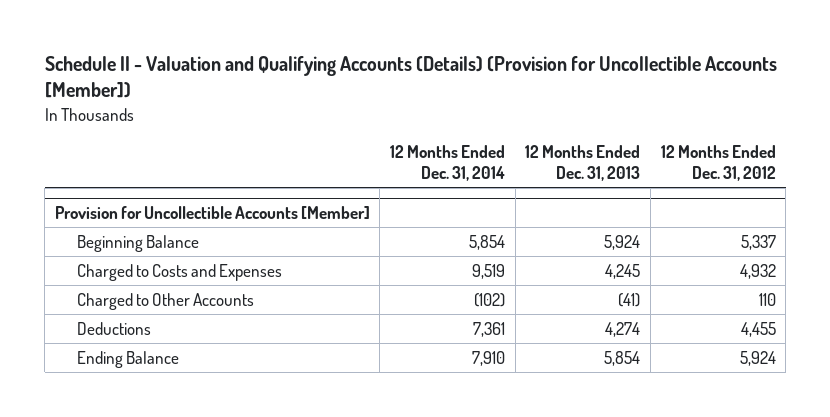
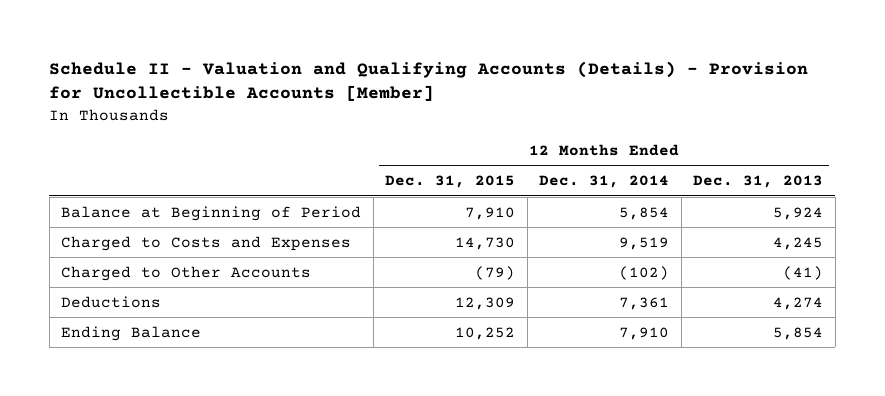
[44,56,777,99] Schedule II - Valuation and Qualifying Accounts (Details) (Provision for Uncollectible Accounts [Member]) -> [49,60,809,102] Schedule II - Valuation and Qualifying Accounts (Details) - Provision for Uncollectible Accounts [Member]
[660,145,776,181] 12 Months Ended Dec. 31, 2012 -> none
none -> [385,175,516,189] Dec. 31, 2015
[54,205,370,219] Provision for Uncollectible Accounts [Member] -> none
[76,234,199,252] Beginning Balance -> [61,205,362,221] Balance at Beginning of Period

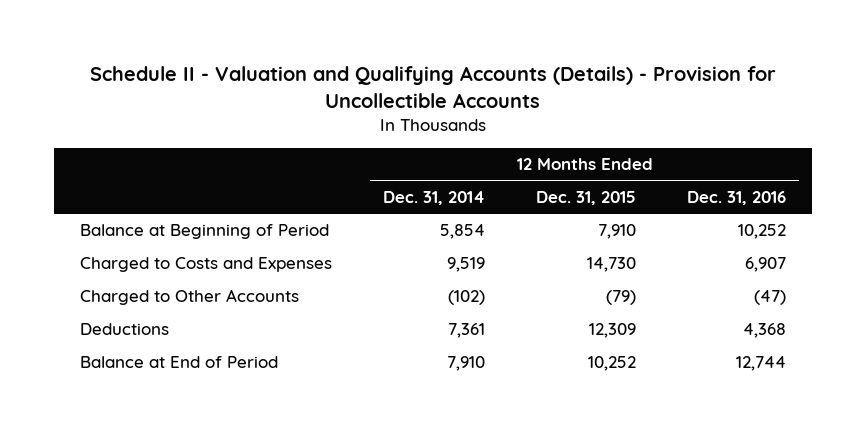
[49,60,809,102] Schedule II - Valuation and Qualifying Accounts (Details) - Provision for Uncollectible Accounts [Member] -> [90,65,777,108] Schedule II - Valuation and Qualifying Accounts (Details) - Provision for Uncollectible Accounts
[693,175,824,189] Dec. 31, 2013 -> none
none -> [687,190,787,205] Dec. 31, 2016
[61,325,202,341] Ending Balance -> [79,356,278,369] Balance at End of Period

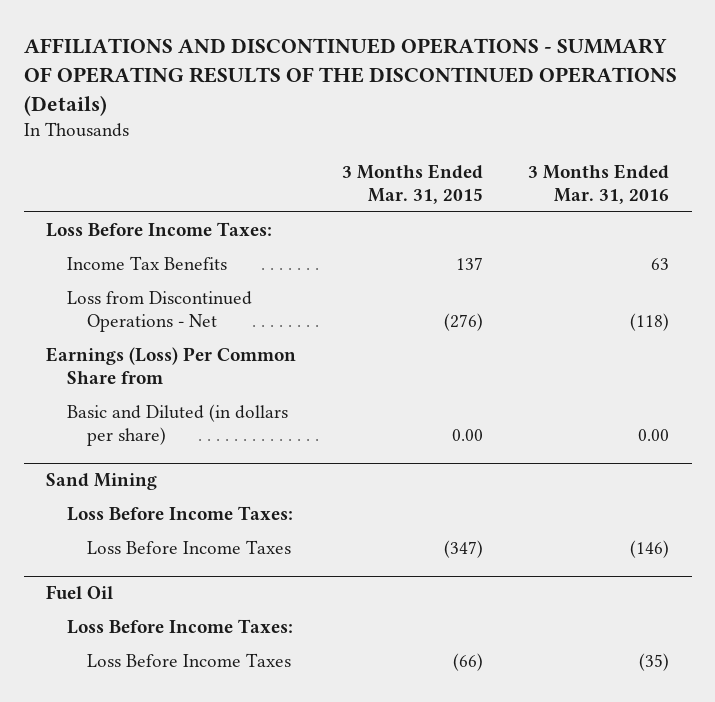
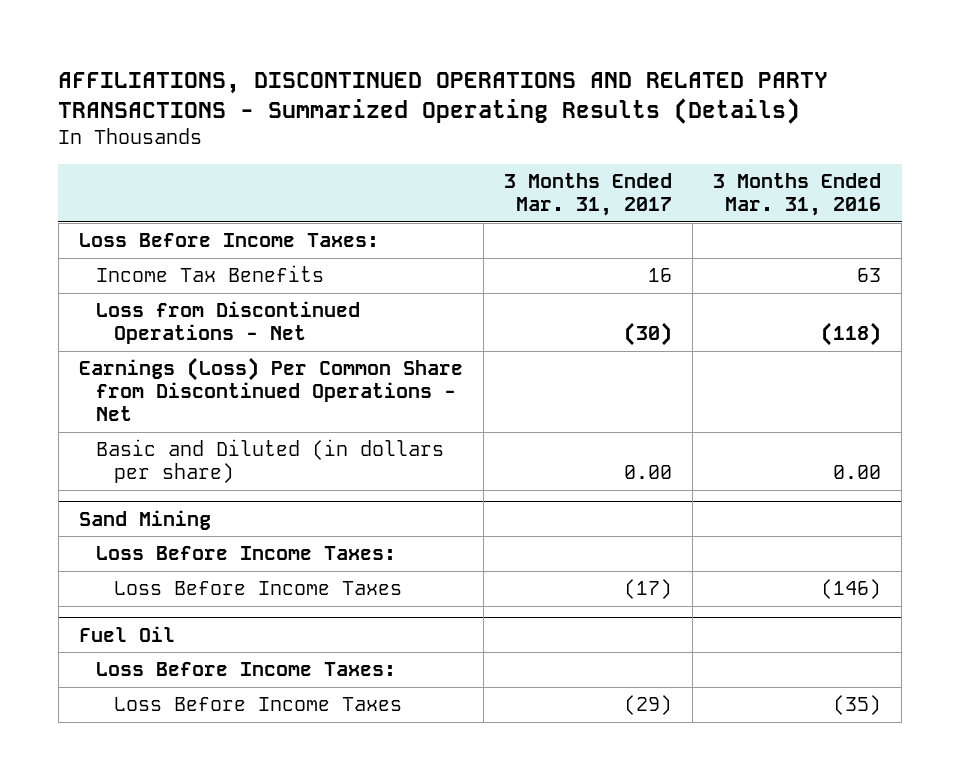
[23,37,677,117] AFFILIATIONS AND DISCONTINUED OPERATIONS - SUMMARY OF OPERATING RESULTS OF THE DISCONTINUED OPERATIONS (Details) -> [58,72,829,125] AFFILIATIONS, DISCONTINUED OPERATIONS AND RELATED PARTY TRANSACTIONS - Summarized Operating Results (Details)
[341,164,483,204] 3 Months Ended Mar. 31, 2015 -> none
none -> [503,172,672,216] 3 Months Ended Mar. 31, 2017
[46,347,297,384] Earnings (Loss) Per Common Share from -> [78,357,463,422] Earnings (Loss) Per Common Share from Discontinued Operations - Net

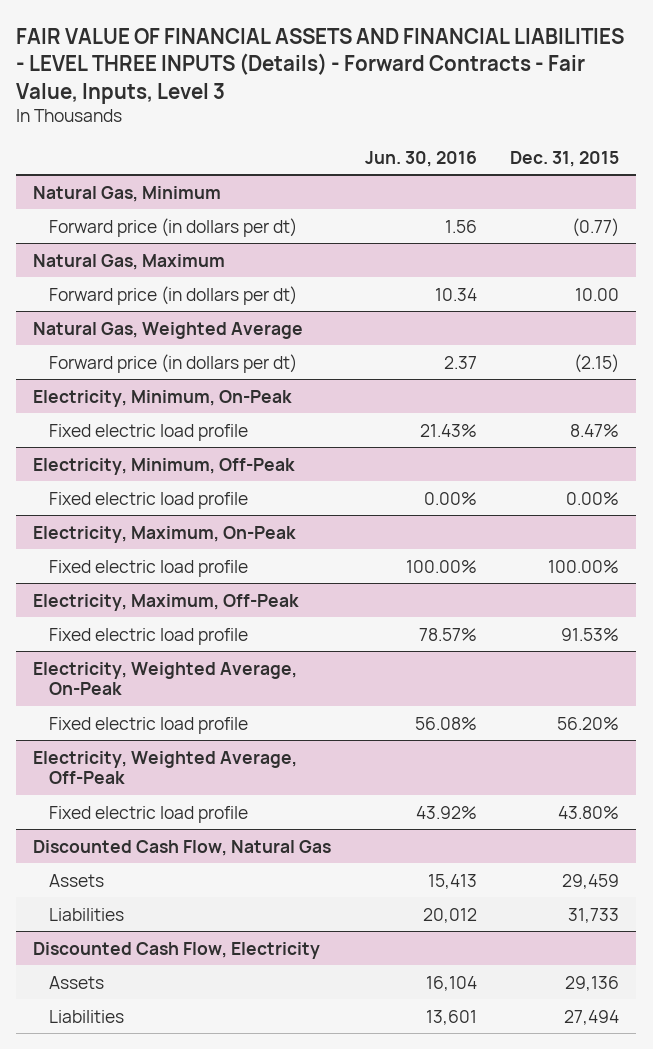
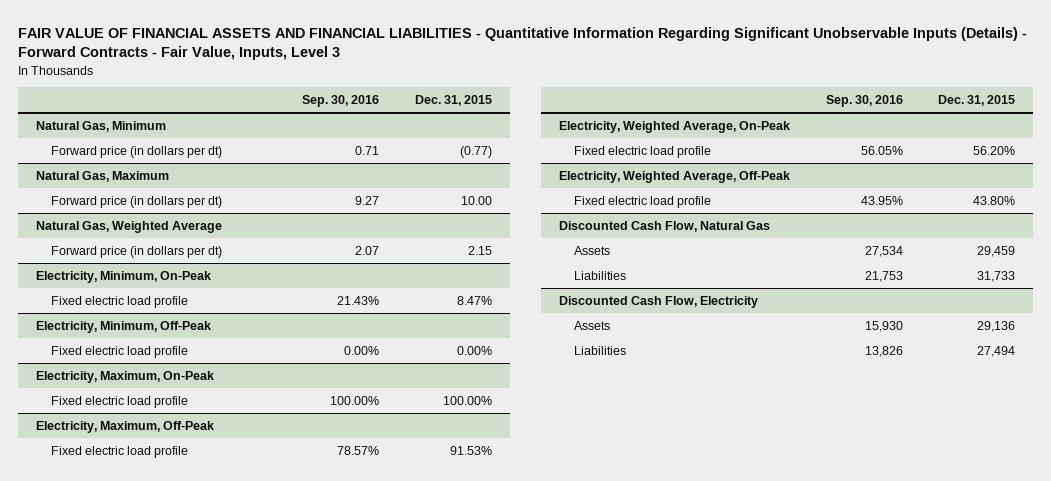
[16,27,625,104] FAIR VALUE OF FINANCIAL ASSETS AND FINANCIAL LIABILITIES - LEVEL THREE INPUTS (Details) - Forward Contracts - Fair Value, Inputs, Level 3 -> [17,26,1027,61] FAIR VALUE OF FINANCIAL ASSETS AND FINANCIAL LIABILITIES - Quantitative Information Regarding Significant Unobservable Inputs (Details) - Forward Contracts - Fair Value, Inputs, Level 3
[364,150,477,167] Jun. 30, 2016 -> none
none -> [302,95,380,108] Sep. 30, 2016
[574,353,620,373] (2.15) -> [467,245,492,255] 2.15

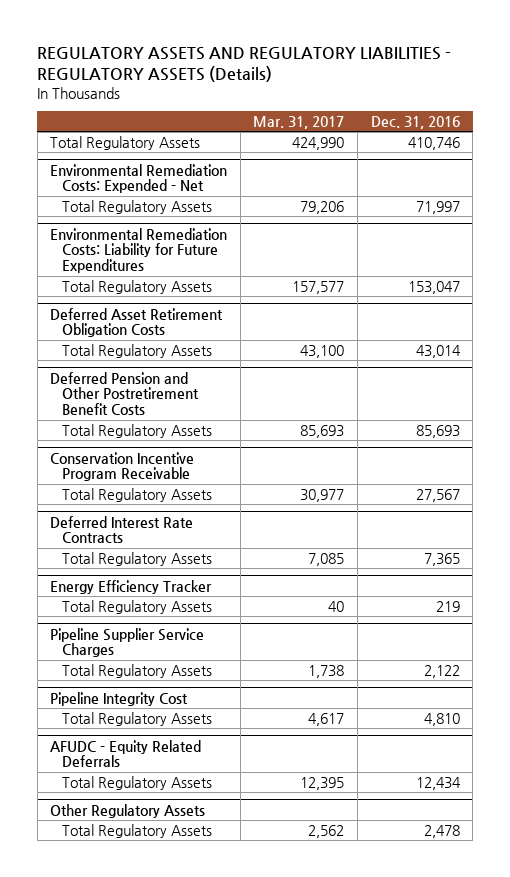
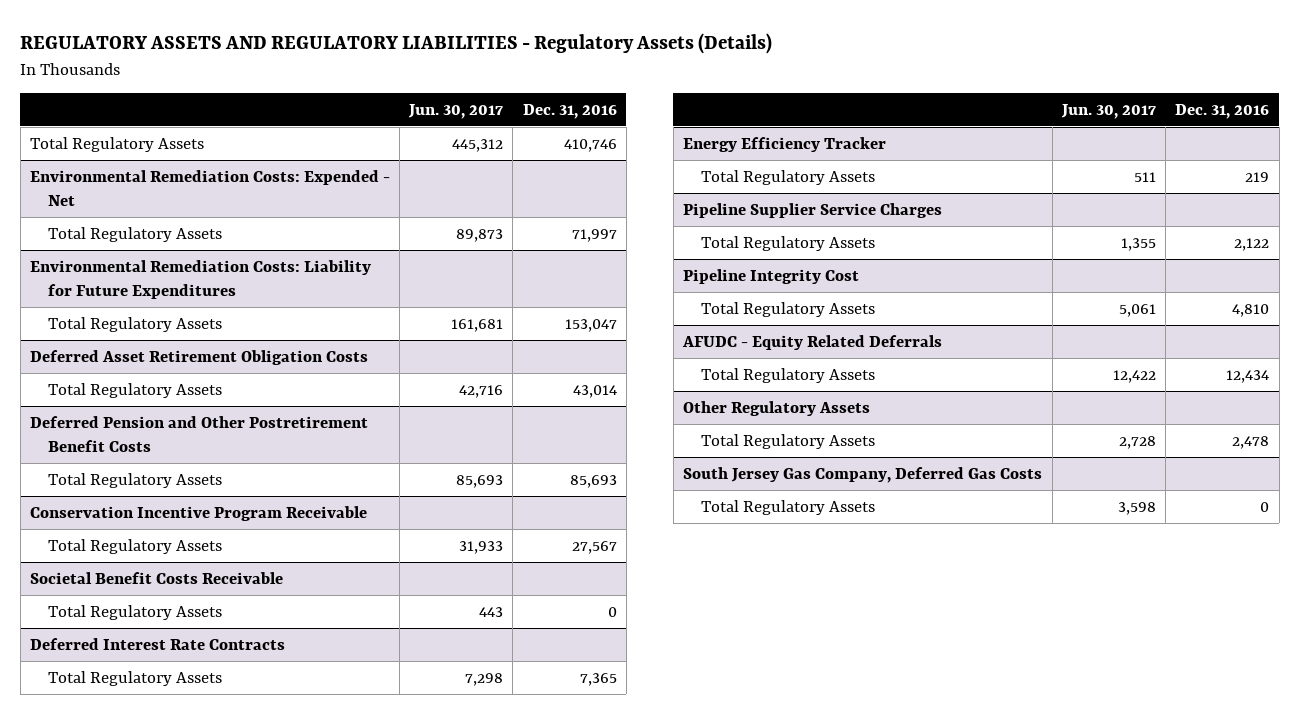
[37,47,452,83] REGULATORY ASSETS AND REGULATORY LIABILITIES - REGULATORY ASSETS (Details) -> [20,33,773,55] REGULATORY ASSETS AND REGULATORY LIABILITIES - Regulatory Assets (Details)
[253,115,345,129] Mar. 31, 2017 -> none
none -> [408,104,504,120] Jun. 30, 2017
none -> [29,571,283,584] Societal Benefit Costs Receivable
none -> [47,604,222,620] Total Regulatory Assets
none -> [682,466,1042,483] South Jersey Gas Company, Deferred Gas Costs
none -> [700,499,875,515] Total Regulatory Assets

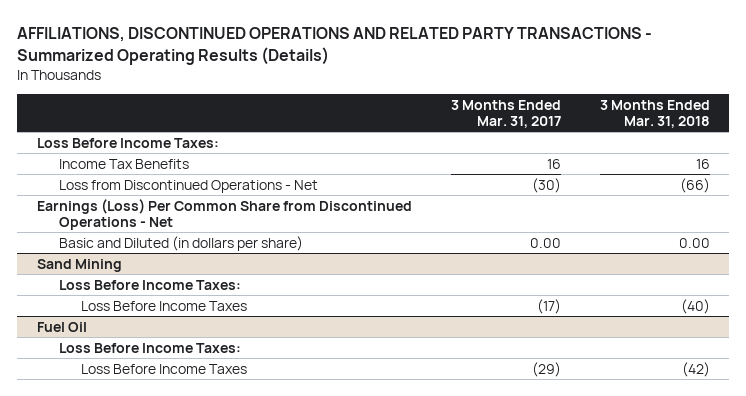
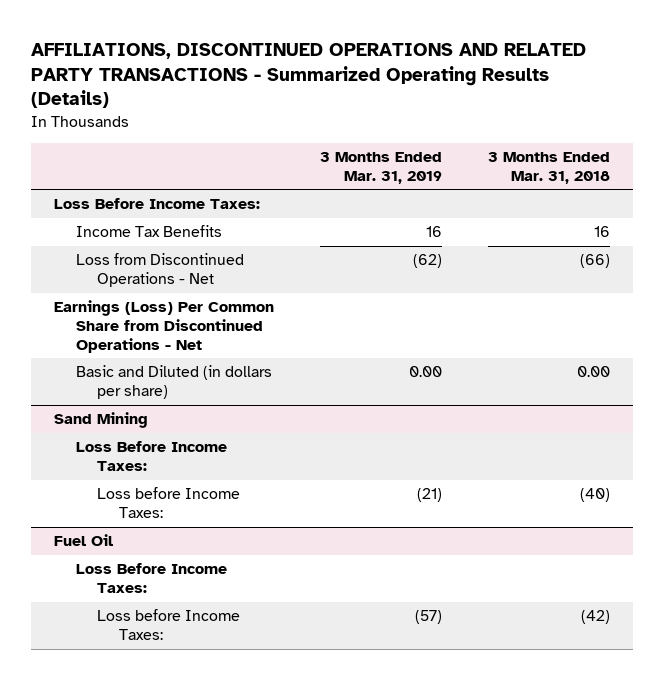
[450,99,561,128] 3 Months Ended Mar. 31, 2017 -> none
none -> [319,152,442,185] 3 Months Ended Mar. 31, 2019
[81,300,248,311] Loss Before Income Taxes -> [97,487,241,519] Loss before Income Taxes:
[81,363,248,374] Loss Before Income Taxes -> [97,609,241,641] Loss before Income Taxes:

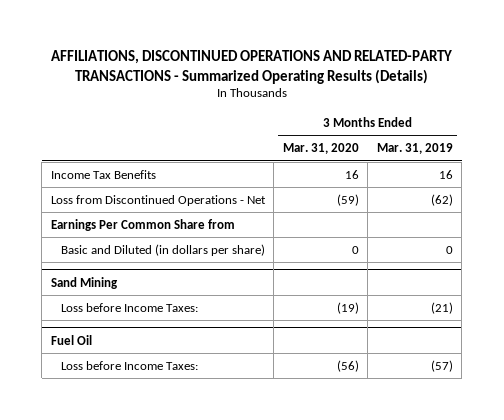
[30,42,586,109] AFFILIATIONS, DISCONTINUED OPERATIONS AND RELATED PARTY TRANSACTIONS - Summarized Operating Results (Details) -> [50,50,452,84] AFFILIATIONS, DISCONTINUED OPERATIONS AND RELATED-PARTY TRANSACTIONS - Summarized Operating Results (Details)
[487,152,610,185] 3 Months Ended Mar. 31, 2018 -> none
none -> [282,143,359,155] Mar. 31, 2020
[53,198,260,210] Loss Before Income Taxes: -> none
[53,300,274,353] Earnings (Loss) Per Common Share from Discontinued Operations - Net -> [50,218,235,231] Earnings Per Common Share from
[408,366,442,378] 0.00 -> [445,245,453,254] 0
[75,441,227,472] Loss Before Income Taxes: -> none
[75,563,227,594] Loss Before Income Taxes: -> none

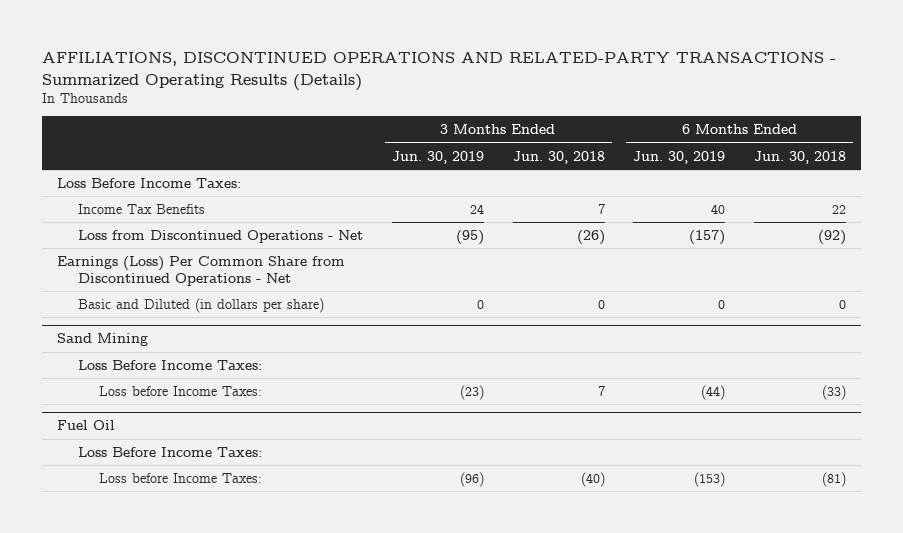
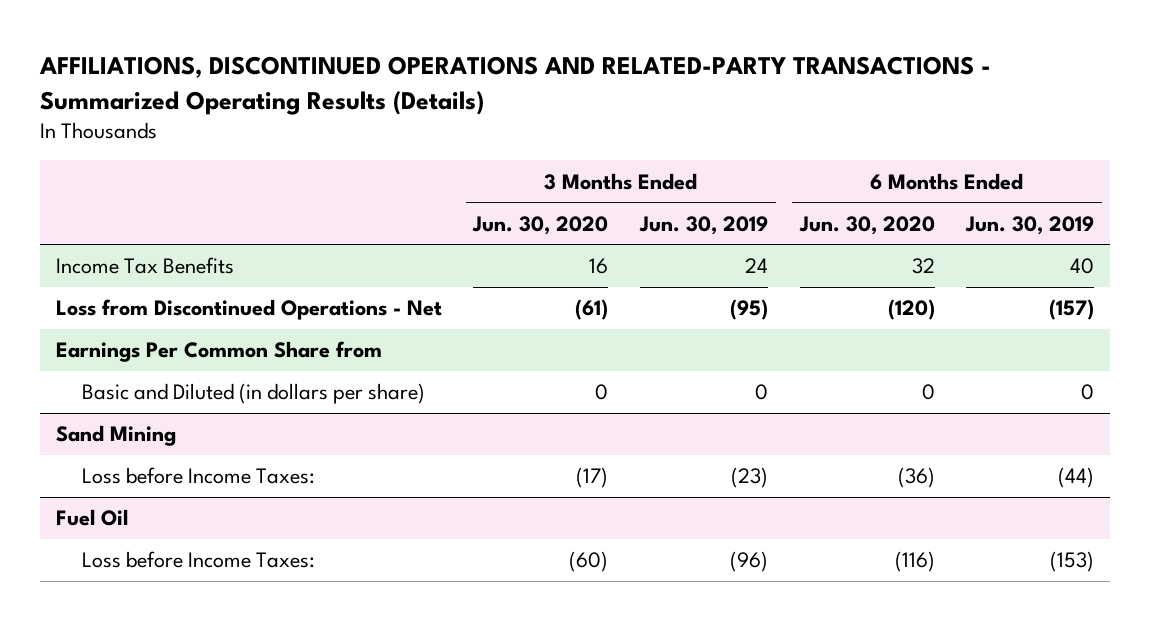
[512,150,605,164] Jun. 30, 2018 -> none
[754,150,847,164] Jun. 30, 2018 -> none
none -> [472,215,609,235] Jun. 30, 2020
none -> [798,215,935,235] Jun. 30, 2020
[56,177,241,188] Loss Before Income Taxes: -> none
[56,255,345,286] Earnings (Loss) Per Common Share from Discontinued Operations - Net -> [55,341,382,363] Earnings Per Common Share from
[78,359,263,370] Loss Before Income Taxes: -> none
[78,446,263,457] Loss Before Income Taxes: -> none

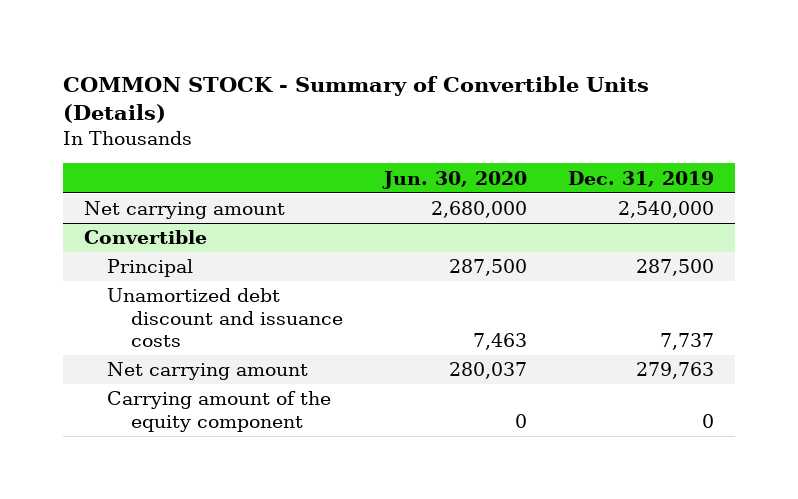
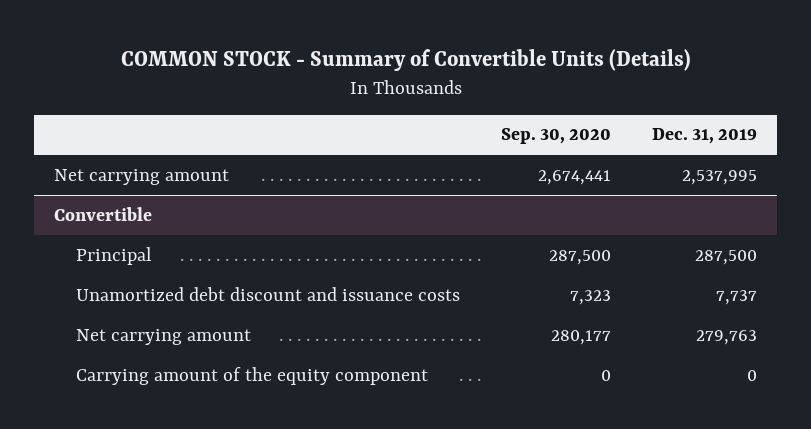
[382,170,528,189] Jun. 30, 2020 -> none
none -> [501,128,612,145] Sep. 30, 2020
[618,201,715,219] 2,540,000 -> [681,169,757,185] 2,537,995

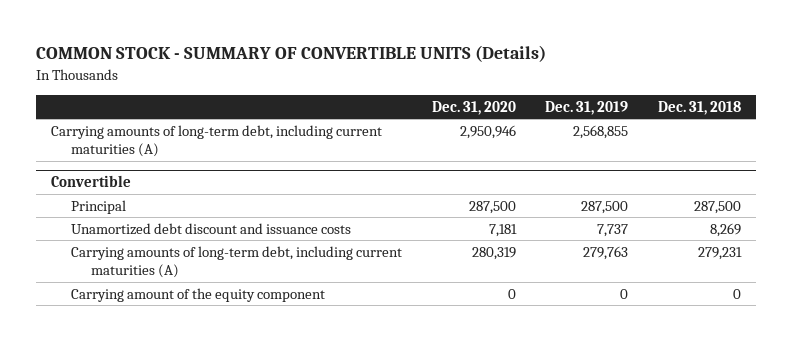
[120,49,691,72] COMMON STOCK - Summary of Convertible Units (Details) -> [35,45,546,63] COMMON STOCK - SUMMARY OF CONVERTIBLE UNITS (Details)
[501,128,612,145] Sep. 30, 2020 -> none
none -> [431,100,516,115] Dec. 31, 2020
none -> [657,100,741,115] Dec. 31, 2018
[54,168,230,185] Net carrying amount -> none
none -> [50,124,382,158] Carrying amounts of long-term debt, including current maturities (A)
[76,328,252,345] Net carrying amount -> [70,245,402,279] Carrying amounts of long-term debt, including current maturities (A)

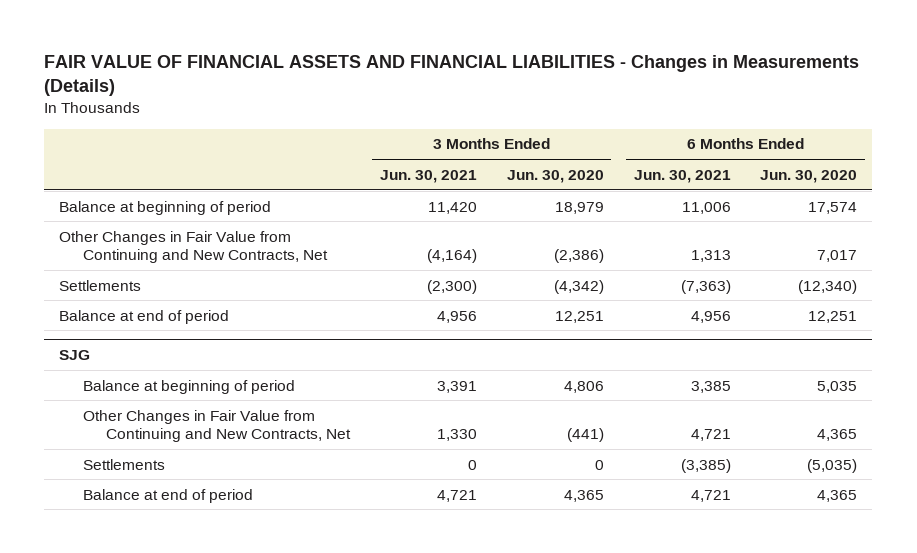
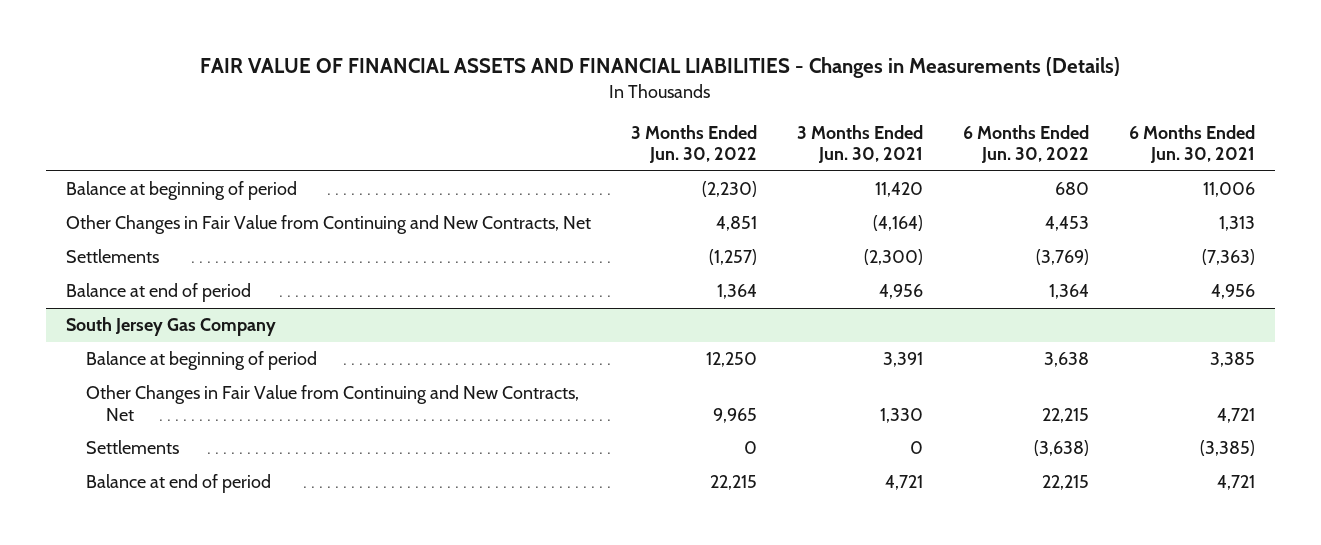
[506,169,604,183] Jun. 30, 2020 -> none
[760,169,858,183] Jun. 30, 2020 -> none
none -> [630,124,757,164] 3 Months Ended Jun. 30, 2022
none -> [962,124,1089,164] 6 Months Ended Jun. 30, 2022
[59,349,91,360] SJG -> [65,317,276,337] South Jersey Gas Company

